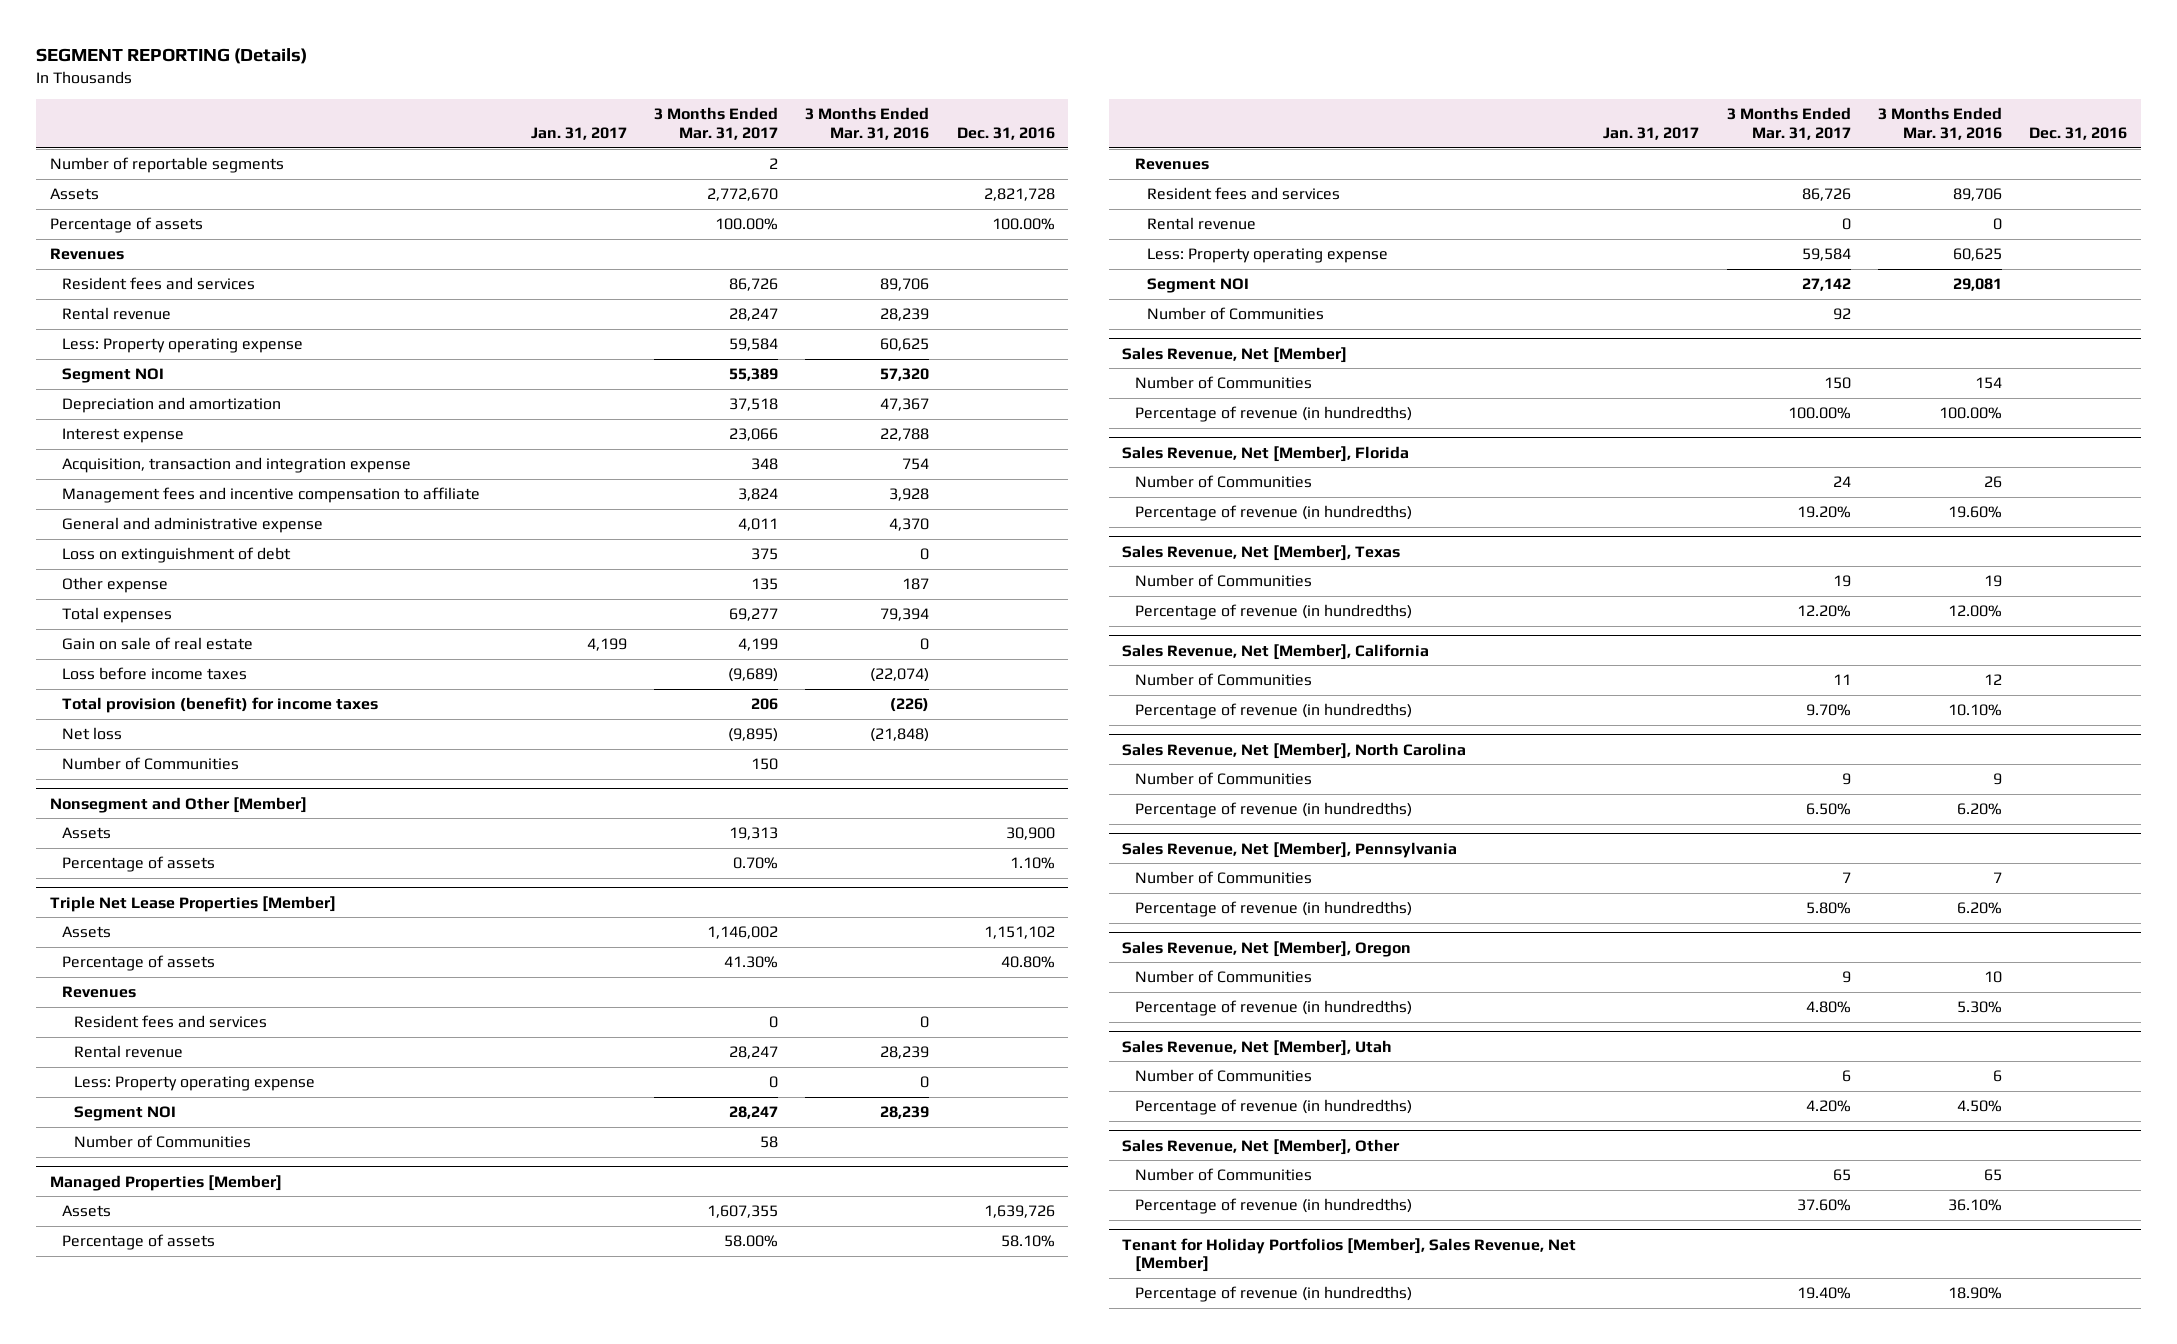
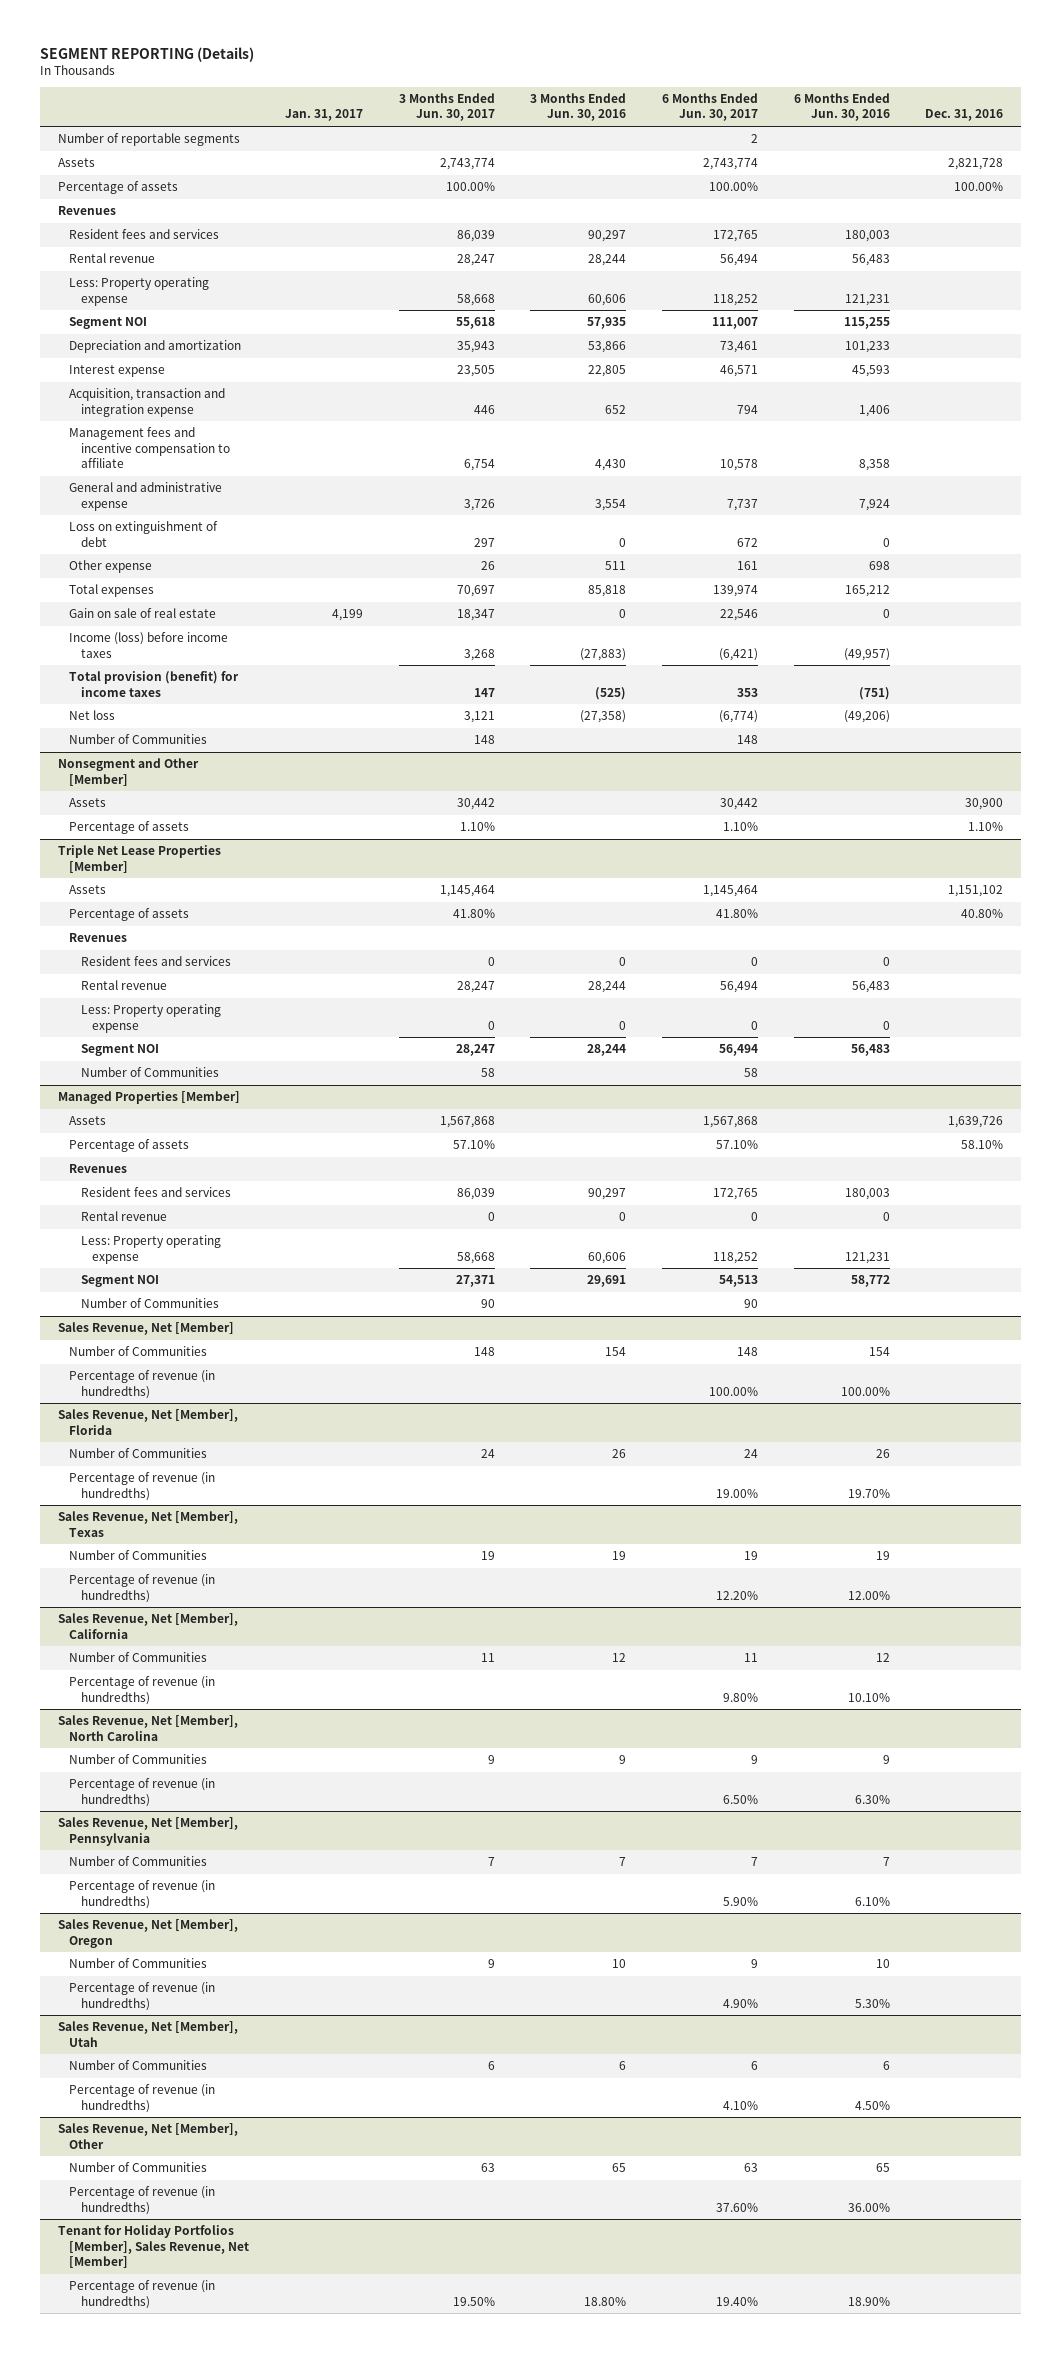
[654,107,779,141] 3 Months Ended Mar. 31, 2017 -> none
[805,107,930,141] 3 Months Ended Mar. 31, 2016 -> none
none -> [398,93,495,122] 3 Months Ended Jun. 30, 2017
none -> [530,93,627,122] 3 Months Ended Jun. 30, 2016
none -> [661,93,758,122] 6 Months Ended Jun. 30, 2017
none -> [793,93,890,122] 6 Months Ended Jun. 30, 2016
[61,667,247,681] Loss before income taxes -> [69,632,229,658] Income (loss) before income taxes

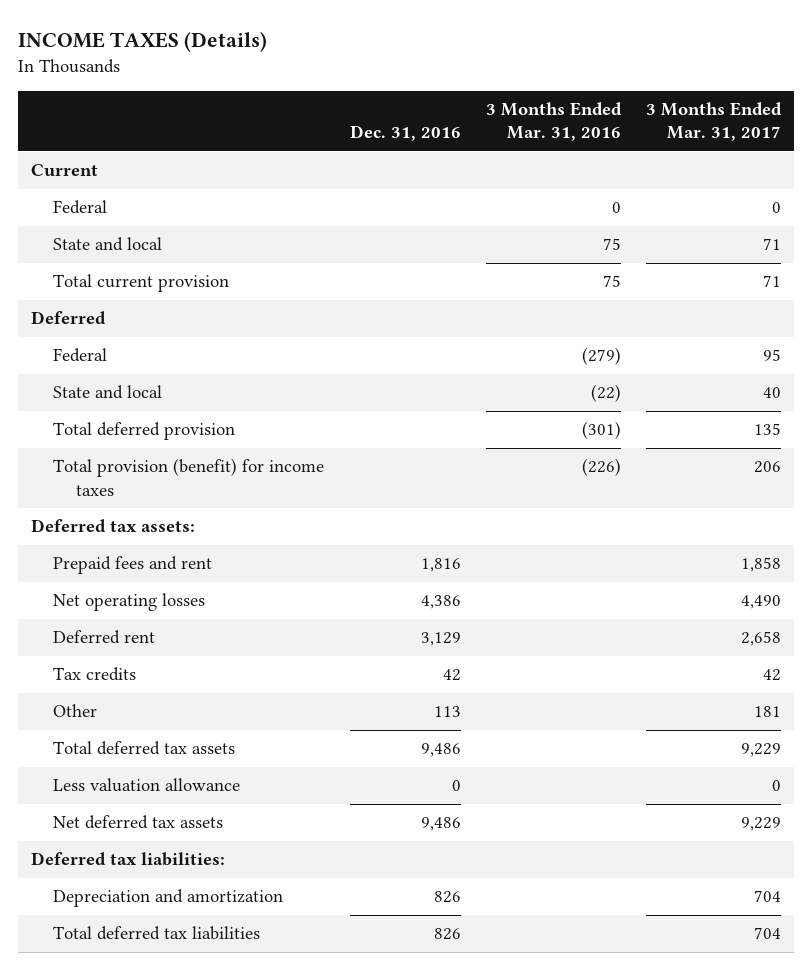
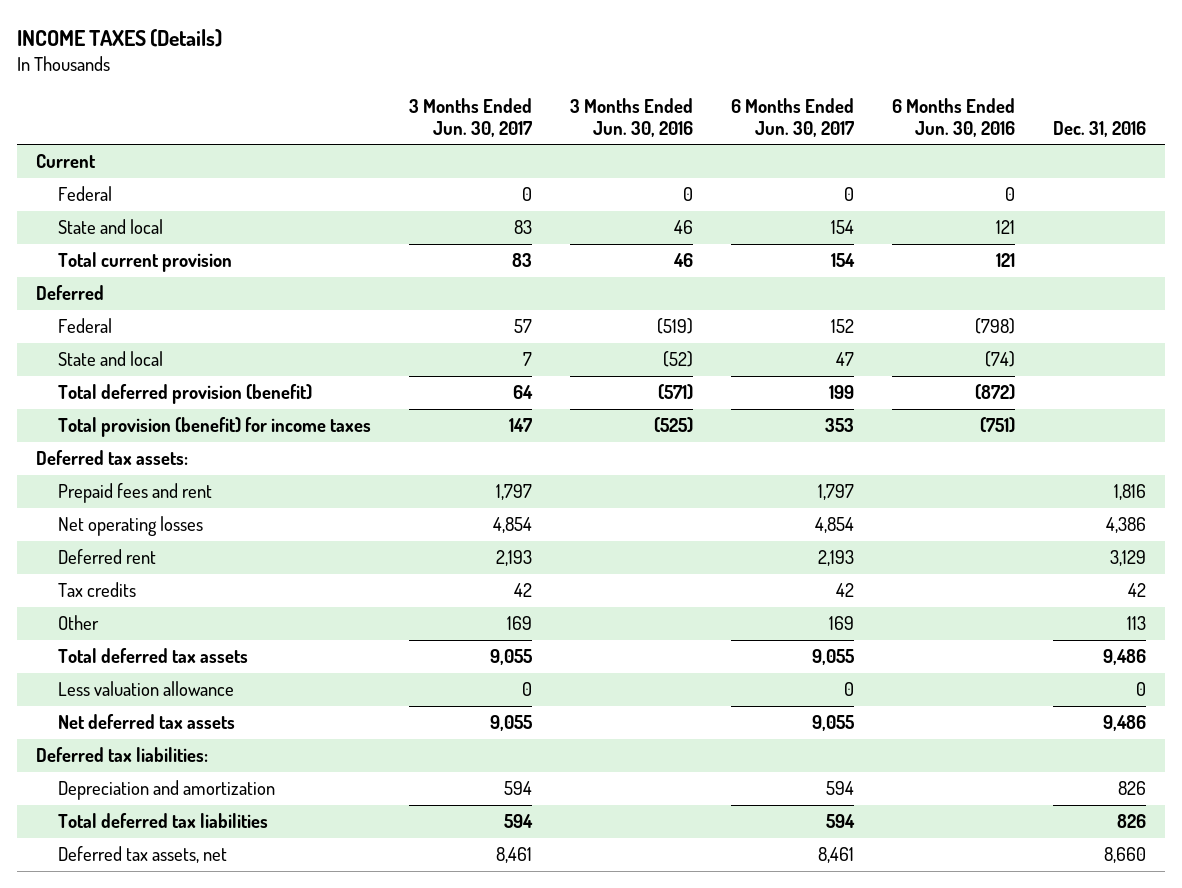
[485,101,622,142] 3 Months Ended Mar. 31, 2016 -> none
[646,101,783,142] 3 Months Ended Mar. 31, 2017 -> none
none -> [409,97,533,137] 3 Months Ended Jun. 30, 2017
none -> [570,97,694,137] 3 Months Ended Jun. 30, 2016
none -> [731,97,855,137] 6 Months Ended Jun. 30, 2017
none -> [892,97,1016,137] 6 Months Ended Jun. 30, 2016
[53,422,236,441] Total deferred provision -> [58,384,313,405] Total deferred provision (benefit)
none -> [58,846,228,864] Deferred tax assets, net

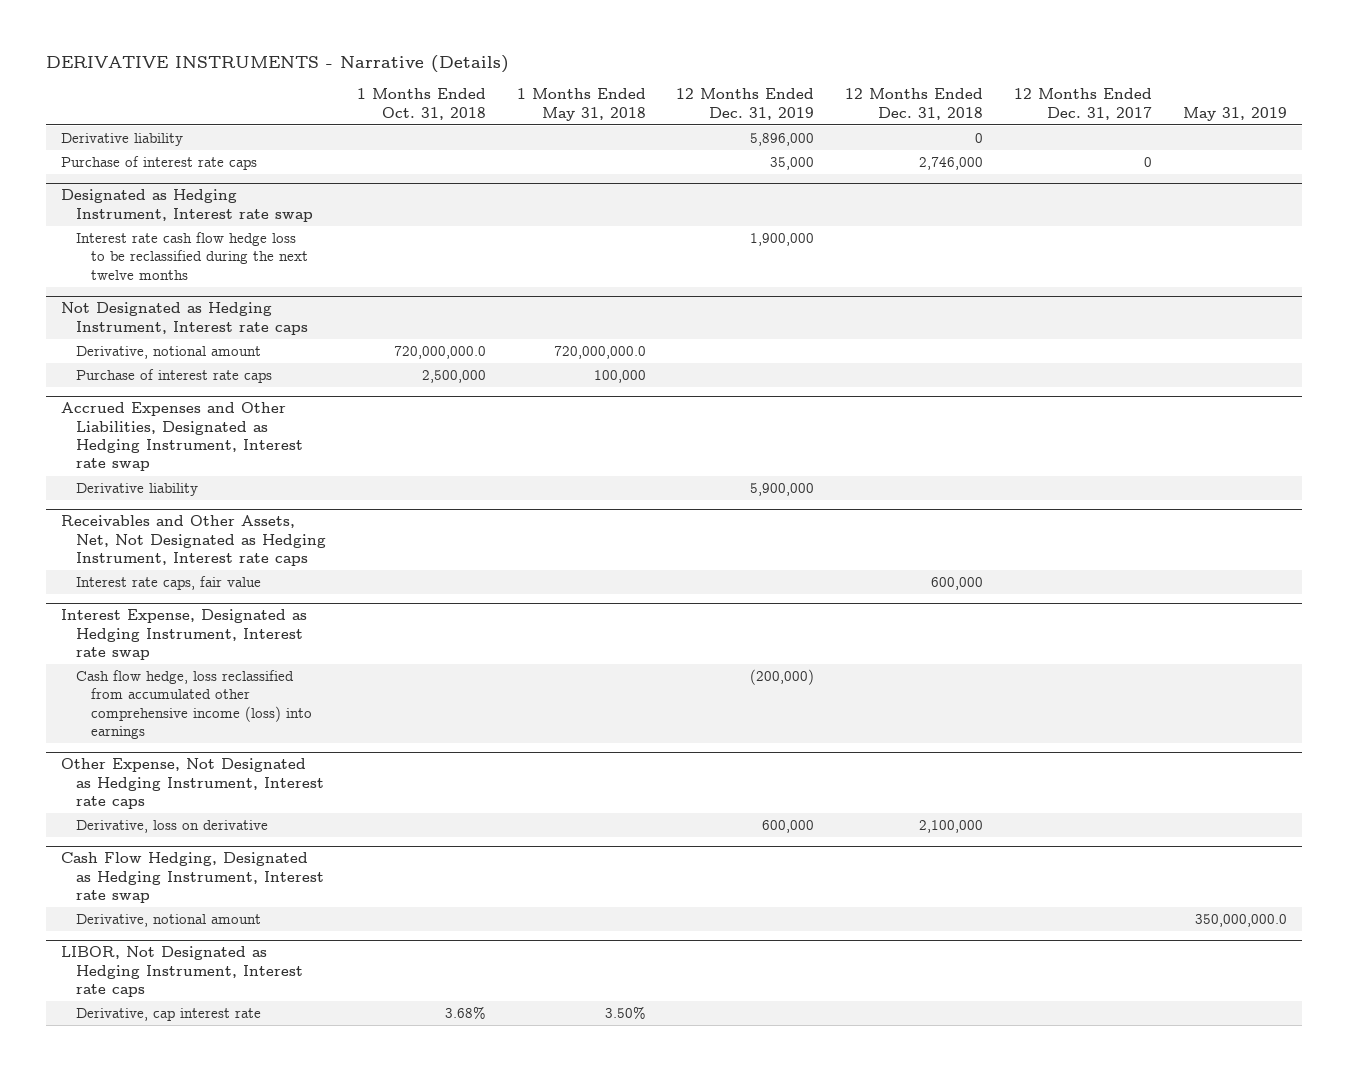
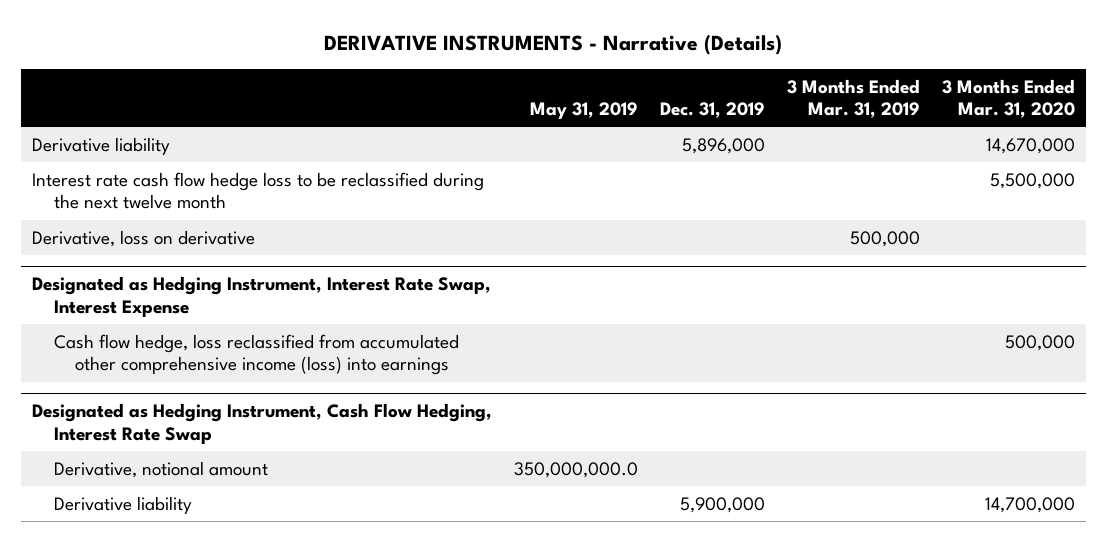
[357,88,487,120] 1 Months Ended Oct. 31, 2018 -> none
[516,88,646,121] 1 Months Ended May 31, 2018 -> none
[676,88,815,120] 12 Months Ended Dec. 31, 2019 -> none
[845,88,984,120] 12 Months Ended Dec. 31, 2018 -> none
[1013,88,1152,120] 12 Months Ended Dec. 31, 2017 -> none
none -> [659,102,765,119] Dec. 31, 2019
none -> [786,78,920,119] 3 Months Ended Mar. 31, 2019
none -> [941,78,1075,119] 3 Months Ended Mar. 31, 2020
[61,156,258,171] Purchase of interest rate caps -> none
[61,189,314,222] Designated as Hedging Instrument, Interest rate swap -> none
[76,232,309,280] Interest rate cash flow hedge loss to be reclassified during the next twelve months -> none
[61,302,309,335] Not Designated as Hedging Instrument, Interest rate caps -> none
[76,346,262,360] Derivative, notional amount -> none
[76,369,273,384] Purchase of interest rate caps -> none
[61,402,304,472] Accrued Expenses and Other Liabilities, Designated as Hedging Instrument, Interest rate swap -> none
[76,483,199,497] Derivative liability -> none
[61,515,327,566] Receivables and Other Assets, Net, Not Designated as Hedging Instrument, Interest rate caps -> none
[76,576,262,591] Interest rate caps, fair value -> none
none -> [31,171,484,210] Interest rate cash flow hedge loss to be reclassified during the next twelve month
none -> [31,229,255,247] Derivative, loss on derivative
[61,609,308,660] Interest Expense, Designated as Hedging Instrument, Interest rate swap -> [31,276,491,317] Designated as Hedging Instrument, Interest Rate Swap, Interest Expense
[61,758,325,809] Other Expense, Not Designated as Hedging Instrument, Interest rate caps -> none
[76,820,269,834] Derivative, loss on derivative -> none
[61,852,325,903] Cash Flow Hedging, Designated as Hedging Instrument, Interest rate swap -> [31,403,492,444] Designated as Hedging Instrument, Cash Flow Hedging, Interest Rate Swap
[61,946,304,997] LIBOR, Not Designated as Hedging Instrument, Interest rate caps -> none
[76,1008,262,1022] Derivative, cap interest rate -> none
none -> [53,495,192,514] Derivative liability

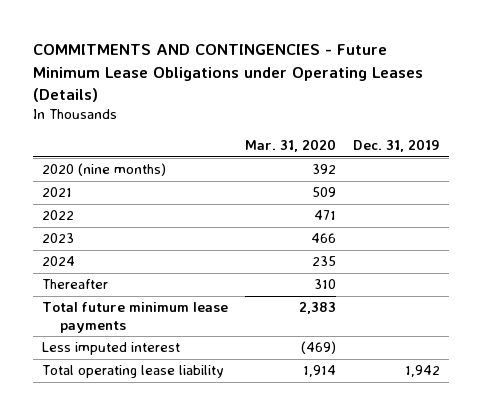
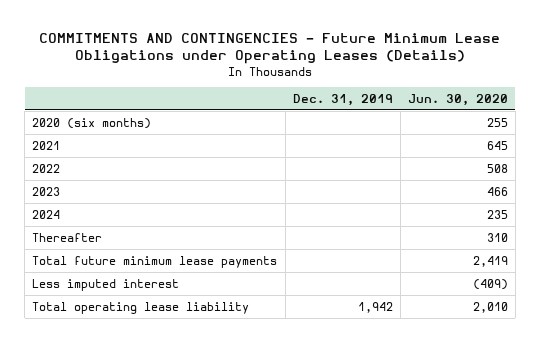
[245,139,337,153] Mar. 31, 2020 -> none
none -> [407,93,508,106] Jun. 30, 2020
[41,163,166,177] 2020 (nine months) -> [32,117,152,129] 2020 (six months)

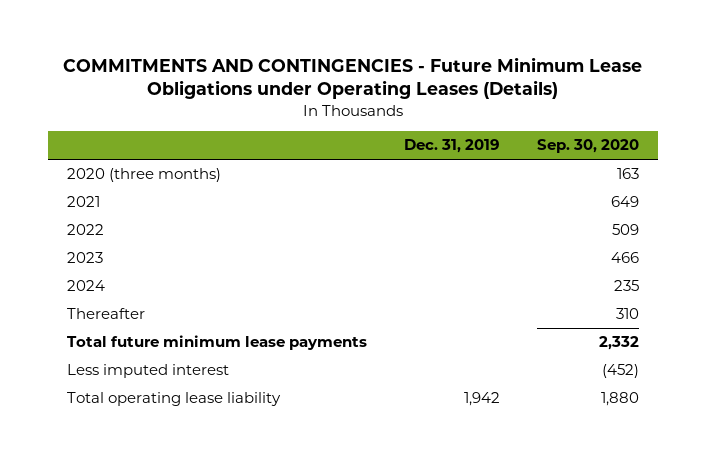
[407,93,508,106] Jun. 30, 2020 -> none
none -> [537,139,640,154] Sep. 30, 2020
[32,117,152,129] 2020 (six months) -> [66,168,221,183] 2020 (three months)

